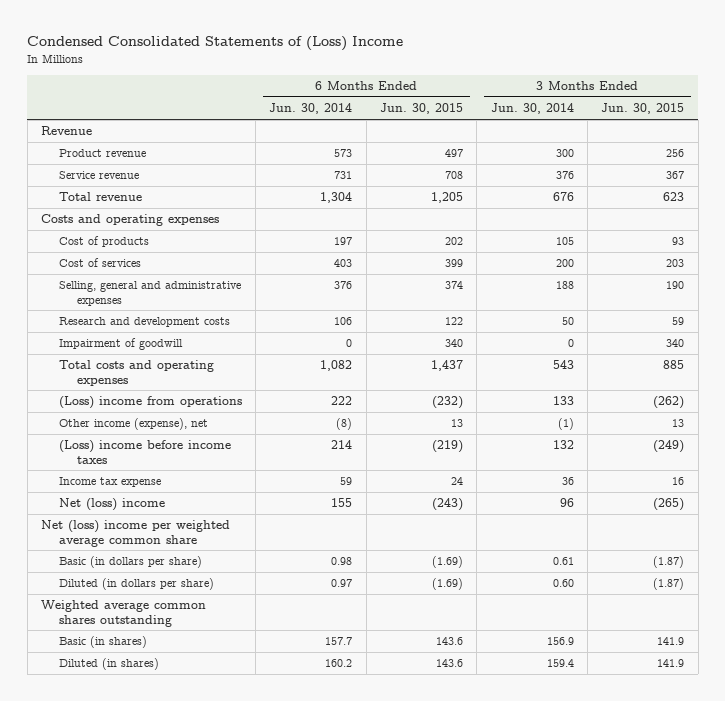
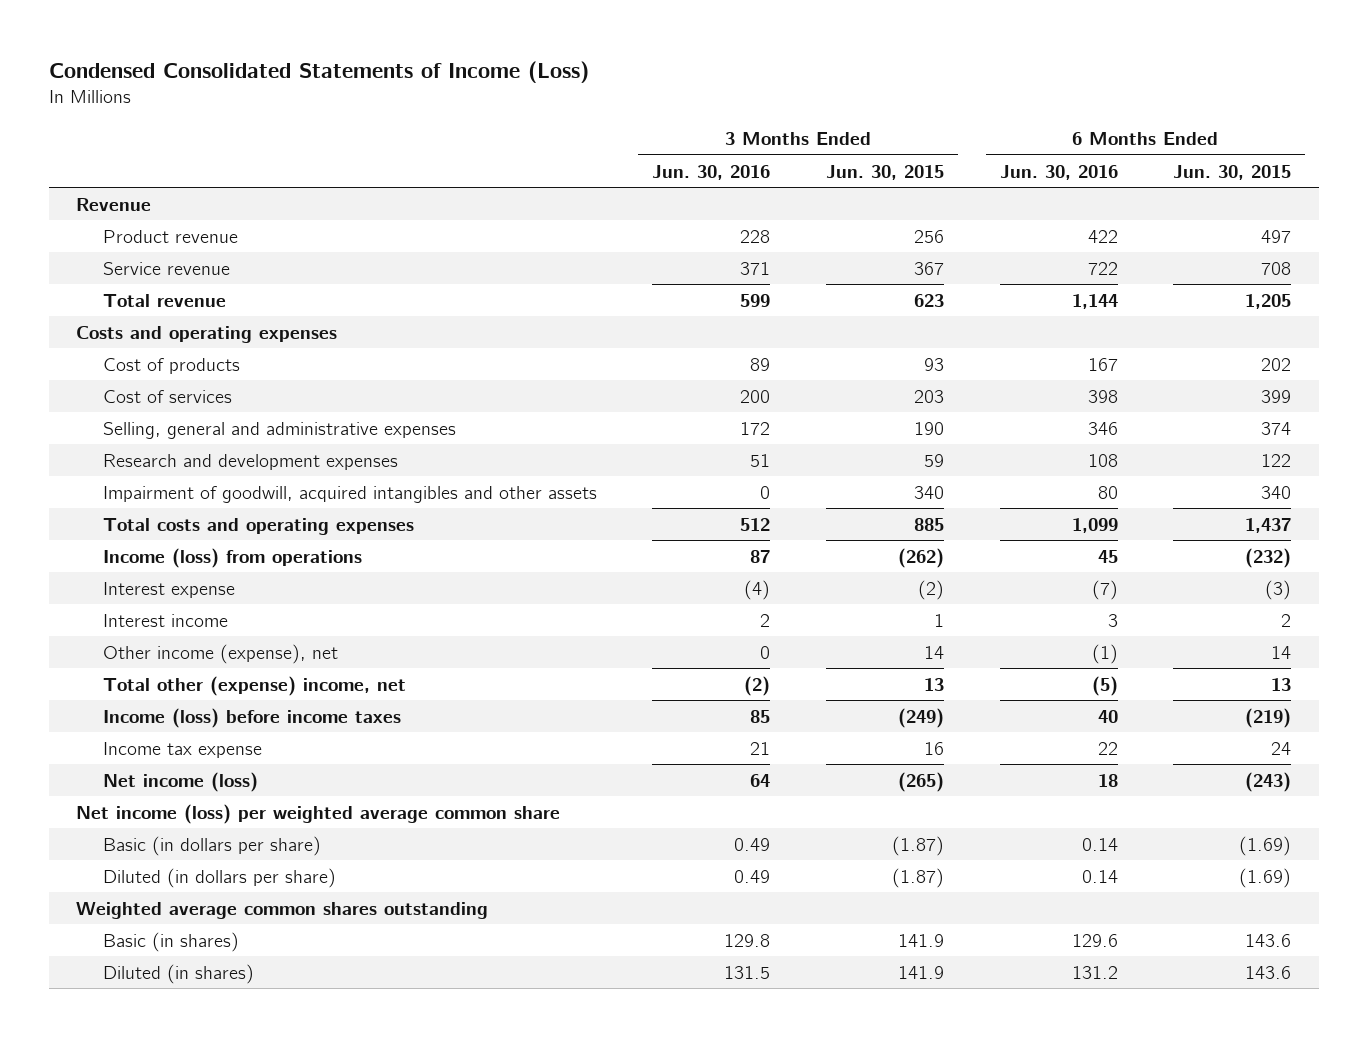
[27,36,404,52] Condensed Consolidated Statements of (Loss) Income -> [48,60,589,83] Condensed Consolidated Statements of Income (Loss)
[269,103,353,115] Jun. 30, 2014 -> none
[490,103,574,115] Jun. 30, 2014 -> none
none -> [652,164,771,180] Jun. 30, 2016
none -> [999,164,1118,180] Jun. 30, 2016
[58,317,230,328] Research and development costs -> [102,453,398,470] Research and development expenses
[58,338,183,351] Impairment of goodwill -> [102,485,597,503] Impairment of goodwill, acquired intangibles and other assets
[58,396,242,410] (Loss) income from operations -> [102,547,362,568] Income (loss) from operations
none -> [102,581,235,598] Interest expense
none -> [102,613,228,627] Interest income
[451,419,464,428] 13 -> [1271,645,1292,659] 14
[672,419,685,428] 13 -> [923,645,944,659] 14
none -> [102,675,406,696] Total other (expense) income, net
[58,440,231,464] (Loss) income before income taxes -> [102,707,401,728] Income (loss) before income taxes
[58,498,165,512] Net (loss) income -> [102,771,258,792] Net income (loss)
[41,520,231,547] Net (loss) income per weighted average common share -> [76,803,561,824] Net income (loss) per weighted average common share

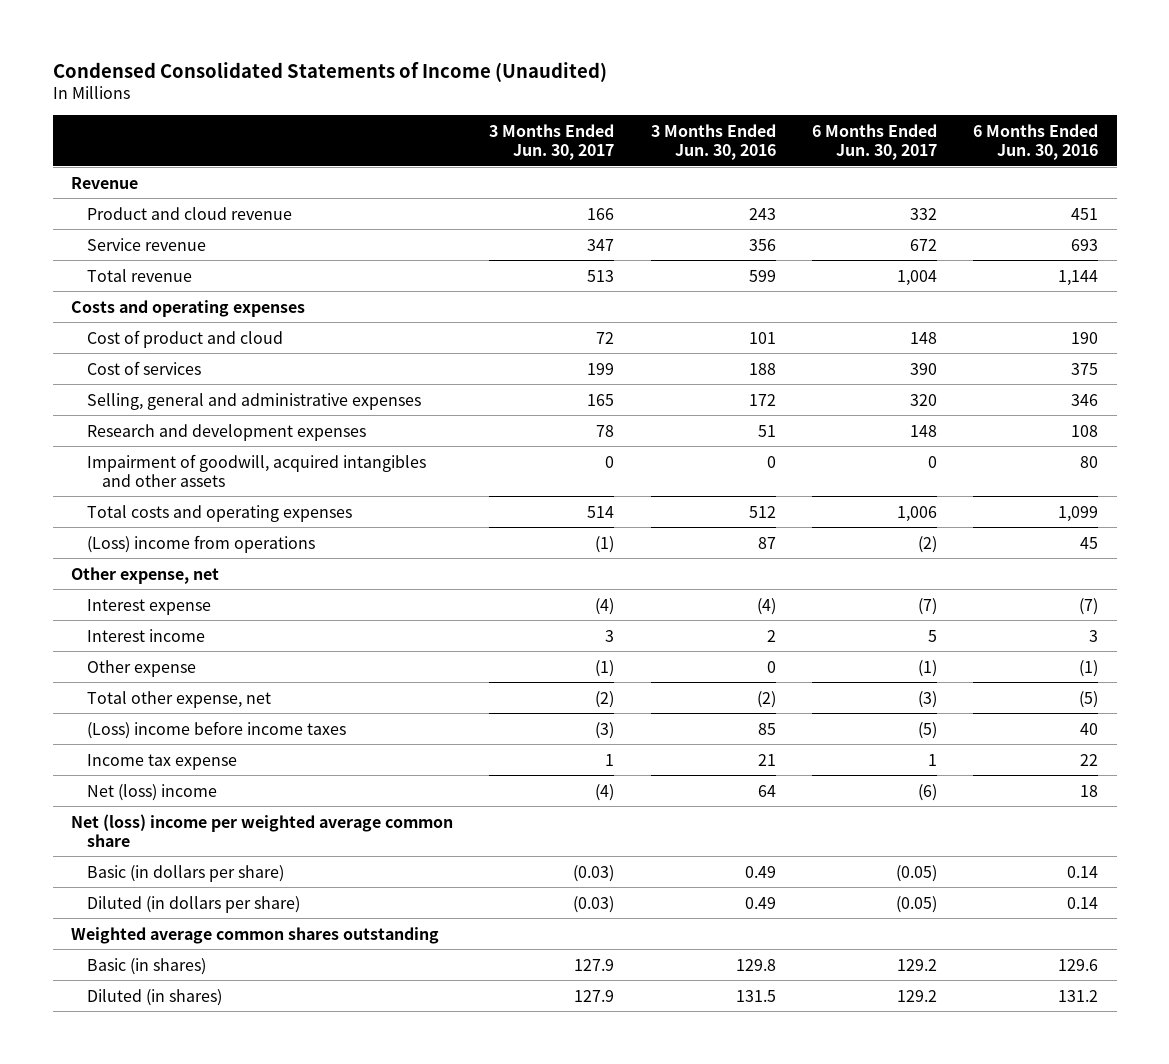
[48,60,589,83] Condensed Consolidated Statements of Income (Loss) -> [52,61,607,82] Condensed Consolidated Statements of Income (Unaudited)
[825,164,944,180] Jun. 30, 2015 -> none
[1173,164,1292,180] Jun. 30, 2015 -> none
none -> [489,123,615,160] 3 Months Ended Jun. 30, 2017
none -> [812,123,938,160] 6 Months Ended Jun. 30, 2017
[102,229,238,243] Product revenue -> [86,206,292,220] Product and cloud revenue
[740,229,771,243] 228 -> [748,207,776,220] 243
[1087,229,1118,243] 422 -> [1071,207,1099,220] 451
[740,261,771,275] 371 -> [748,238,776,251] 356
[1087,261,1118,275] 722 -> [1071,238,1099,251] 693
[102,357,240,374] Cost of products -> [86,329,283,348] Cost of product and cloud
[750,357,771,371] 89 -> [748,331,776,344] 101
[1087,357,1118,371] 167 -> [1071,331,1099,344] 190
[740,389,771,403] 200 -> [748,362,776,375] 188
[1087,389,1118,403] 398 -> [1071,362,1099,375] 375
[102,547,362,568] Income (loss) from operations -> [86,534,315,553] (Loss) income from operations
none -> [70,566,219,584] Other expense, net
[102,643,338,664] Other income (expense), net -> [86,659,196,677] Other expense
[102,675,406,696] Total other (expense) income, net -> [86,690,271,708] Total other expense, net
[102,707,401,728] Income (loss) before income taxes -> [86,720,346,739] (Loss) income before income taxes
[102,771,258,792] Net income (loss) -> [86,783,217,801] Net (loss) income
[76,803,561,824] Net income (loss) per weighted average common share -> [70,813,453,847] Net (loss) income per weighted average common share

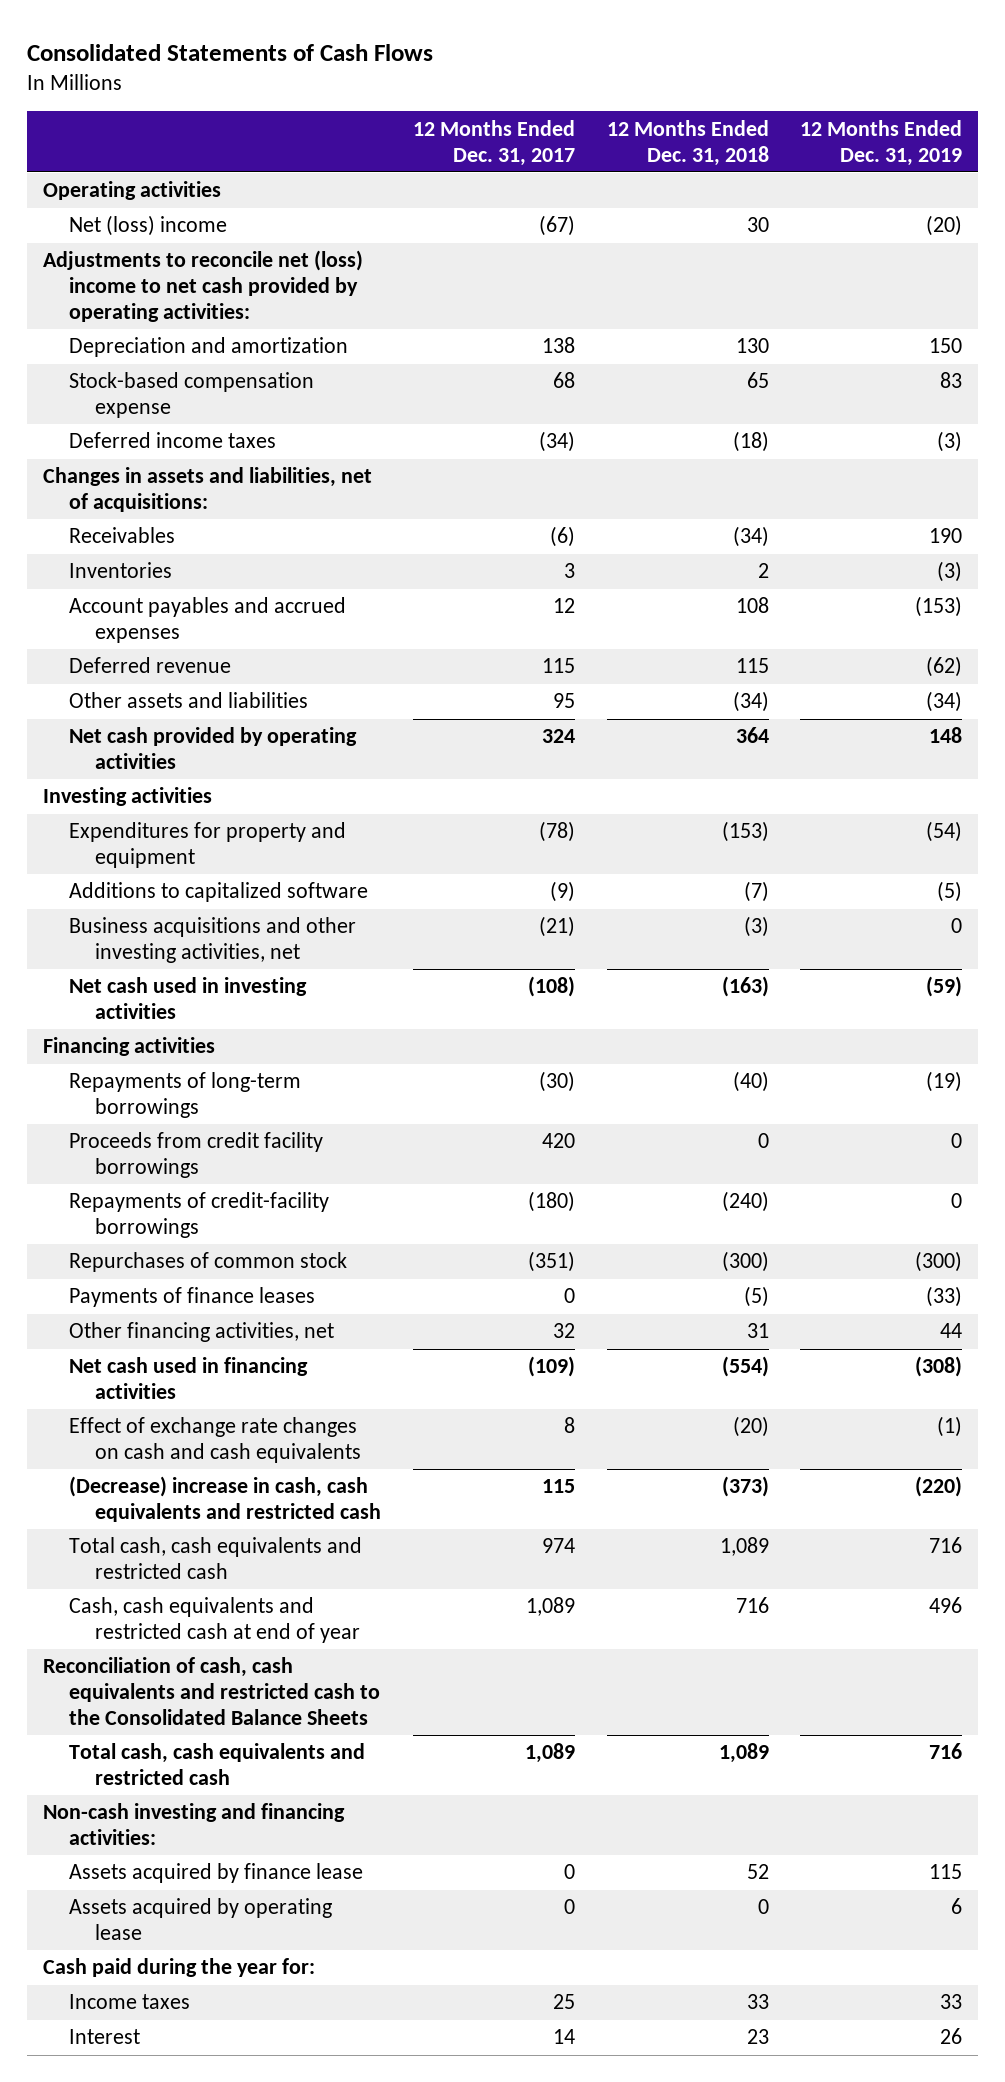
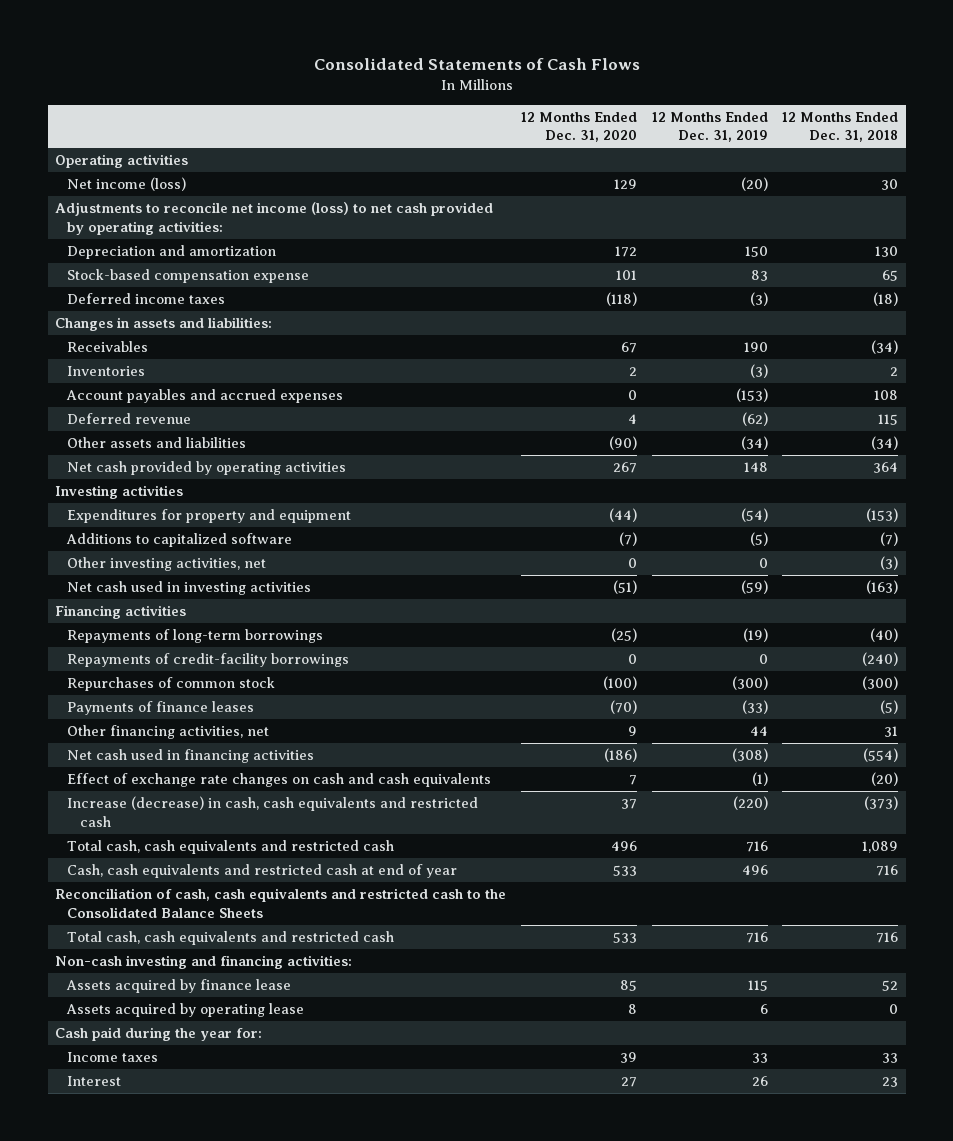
[412,119,575,166] 12 Months Ended Dec. 31, 2017 -> none
none -> [520,111,637,143] 12 Months Ended Dec. 31, 2020
[68,215,227,237] Net (loss) income -> [67,177,187,192] Net income (loss)
[42,250,363,323] Adjustments to reconcile net (loss) income to net cash provided by operating activities: -> [55,202,494,235] Adjustments to reconcile net income (loss) to net cash provided by operating activities:
[42,467,372,513] Changes in assets and liabilities, net of acquisitions: -> [55,317,273,332] Changes in assets and liabilities:
[68,917,356,964] Business acquisitions and other investing activities, net -> [67,557,267,572] Other investing activities, net
[68,1132,323,1179] Proceeds from credit facility borrowings -> none
[68,1476,382,1523] (Decrease) increase in cash, cash equivalents and restricted cash -> [67,796,479,827] Increase (decrease) in cash, cash equivalents and restricted cash
[718,1743,769,1764] 1,089 -> [876,932,899,944] 716

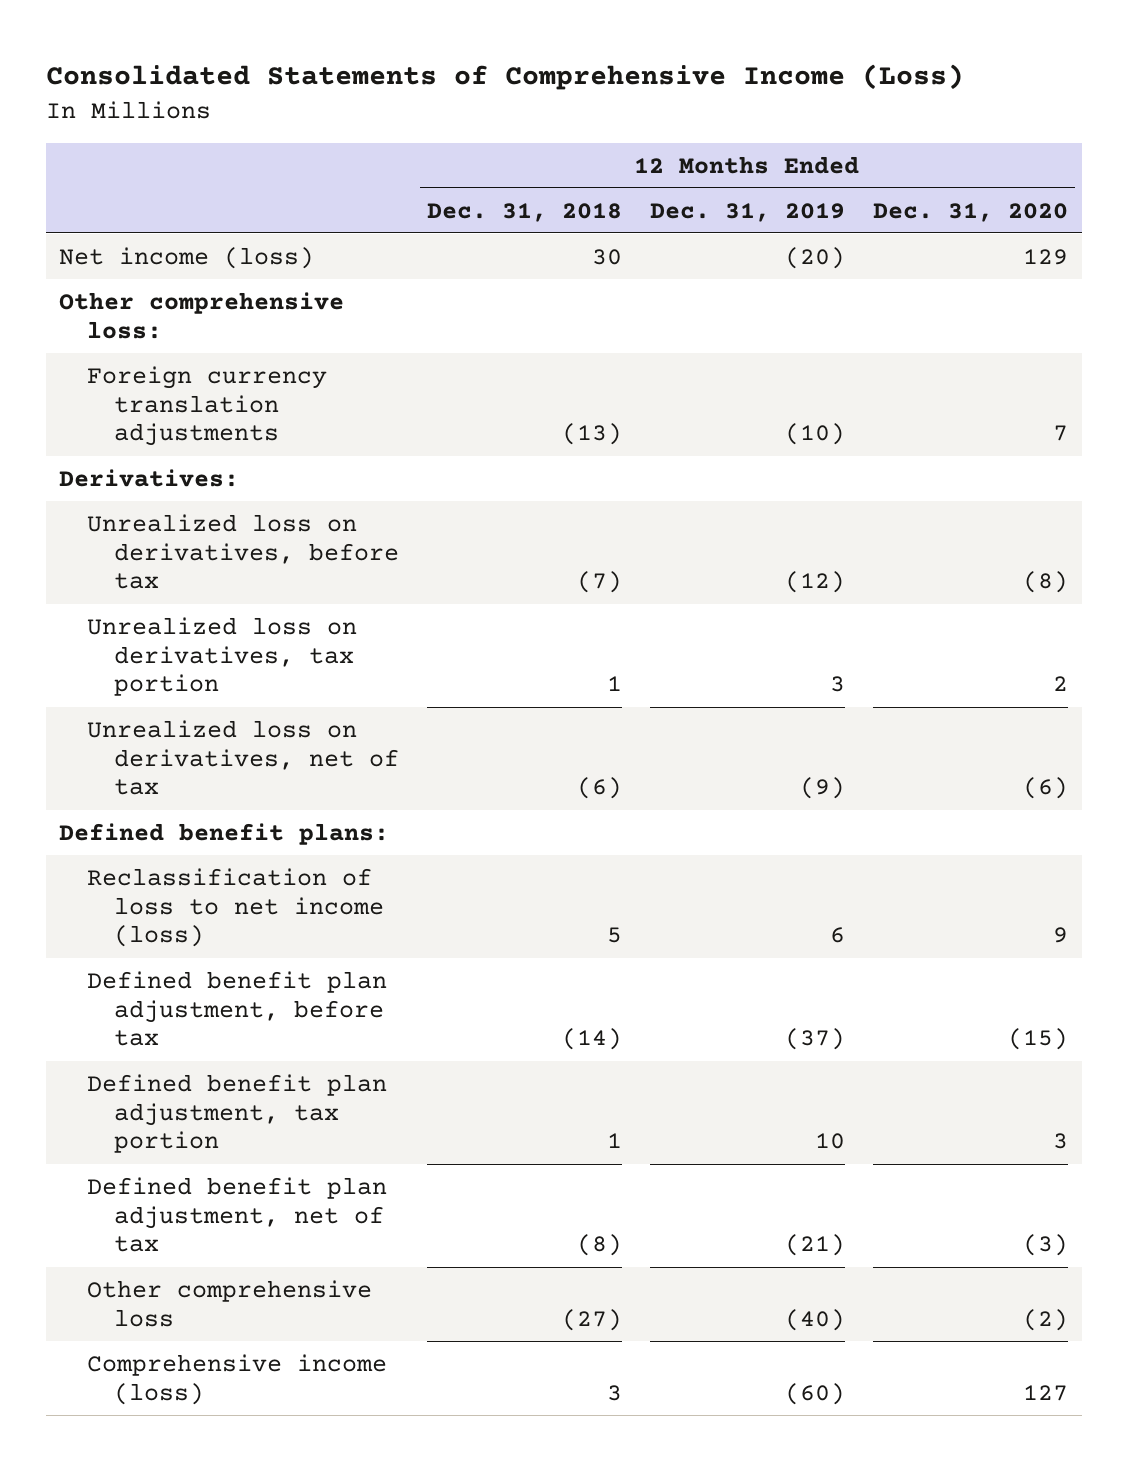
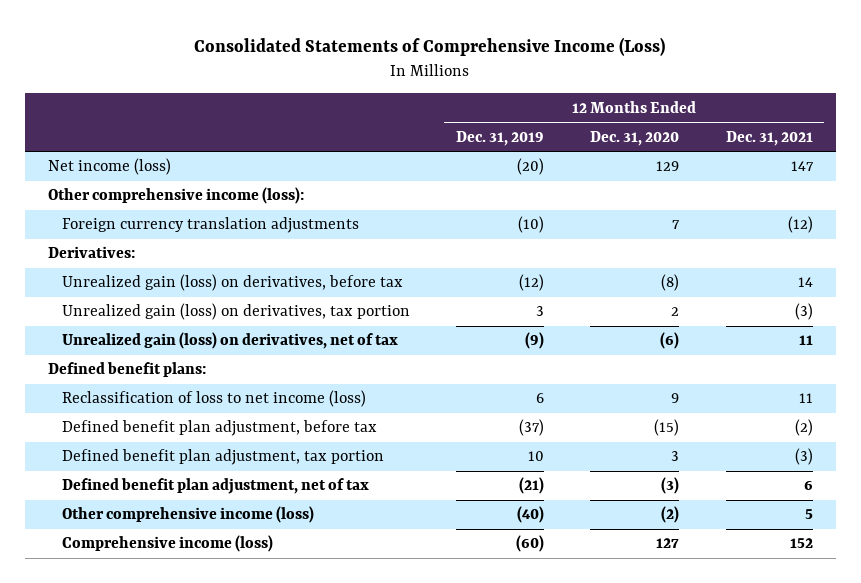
[426,202,622,222] Dec. 31, 2018 -> none
none -> [725,130,813,146] Dec. 31, 2021
[59,291,345,339] Other comprehensive loss: -> [48,187,305,205] Other comprehensive income (loss):
[86,513,399,590] Unrealized loss on derivatives, before tax -> [61,274,403,292] Unrealized gain (loss) on derivatives, before tax
[86,616,357,697] Unrealized loss on derivatives, tax portion -> [61,303,410,321] Unrealized gain (loss) on derivatives, tax portion
[86,719,399,796] Unrealized loss on derivatives, net of tax -> [61,332,398,350] Unrealized gain (loss) on derivatives, net of tax
[86,1279,372,1327] Other comprehensive loss -> [61,506,314,524] Other comprehensive income (loss)

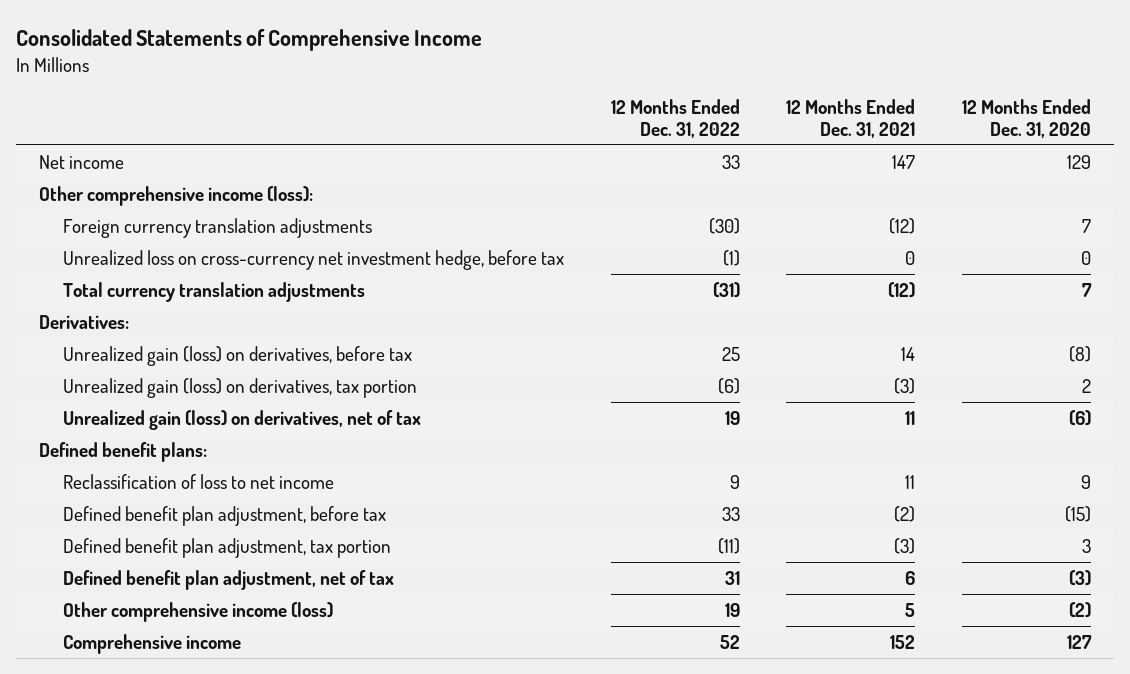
[194,37,666,57] Consolidated Statements of Comprehensive Income (Loss) -> [15,28,482,51] Consolidated Statements of Comprehensive Income
[456,130,545,146] Dec. 31, 2019 -> none
none -> [610,98,740,138] 12 Months Ended Dec. 31, 2022
[48,158,172,176] Net income (loss) -> [38,154,124,169] Net income
none -> [63,249,565,270] Unrealized loss on cross-currency net investment hedge, before tax
none -> [63,281,366,302] Total currency translation adjustments
[61,390,366,408] Reclassification of loss to net income (loss) -> [63,473,335,489] Reclassification of loss to net income
[61,535,273,553] Comprehensive income (loss) -> [63,633,242,654] Comprehensive income

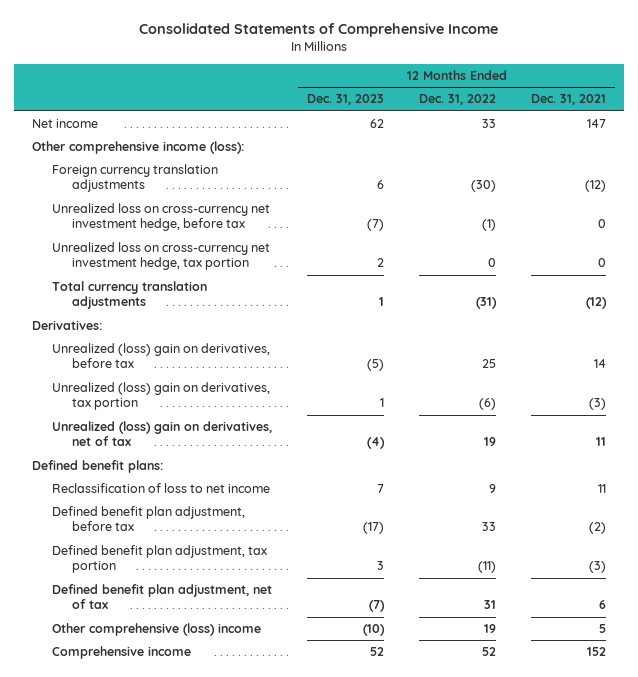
[961,98,1091,138] 12 Months Ended Dec. 31, 2020 -> none
none -> [306,94,384,106] Dec. 31, 2023
none -> [51,242,270,271] Unrealized loss on cross-currency net investment hedge, tax portion
[63,345,413,366] Unrealized gain (loss) on derivatives, before tax -> [51,343,270,369] Unrealized (loss) gain on derivatives, before tax
[63,377,418,398] Unrealized gain (loss) on derivatives, tax portion -> [51,382,270,411] Unrealized (loss) gain on derivatives, tax portion
[63,409,422,430] Unrealized gain (loss) on derivatives, net of tax -> [51,421,272,447] Unrealized (loss) gain on derivatives, net of tax
[63,601,334,622] Other comprehensive income (loss) -> [51,623,261,637] Other comprehensive (loss) income

